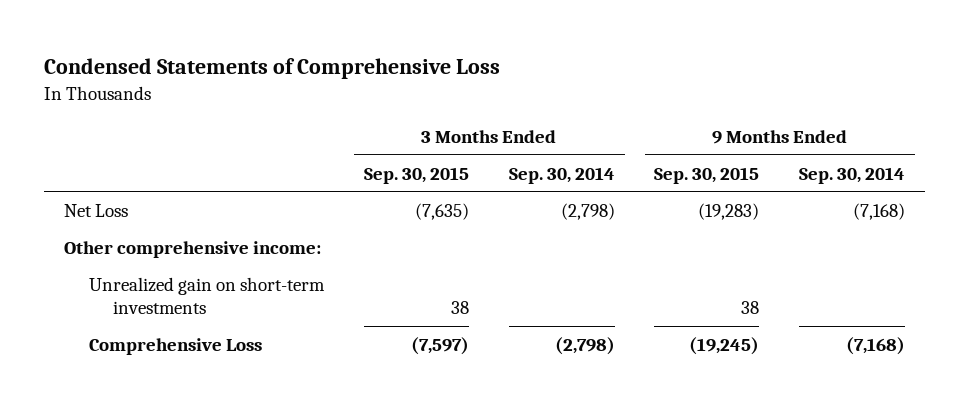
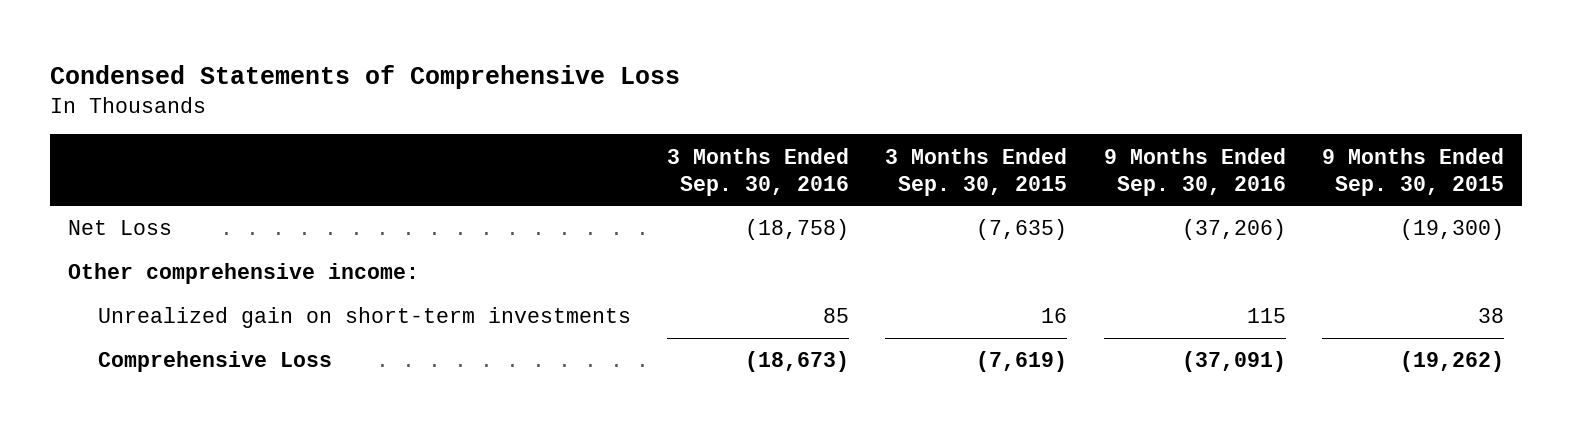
[508,166,615,184] Sep. 30, 2014 -> none
[799,166,906,184] Sep. 30, 2014 -> none
none -> [667,147,850,196] 3 Months Ended Sep. 30, 2016
none -> [1103,147,1286,196] 9 Months Ended Sep. 30, 2016
[698,202,760,220] (19,283) -> [1400,219,1505,241] (19,300)
[450,301,469,315] 38 -> [1041,308,1068,324] 16
[410,336,469,355] (7,597) -> [976,351,1068,373] (7,619)
[689,336,760,355] (19,245) -> [1400,351,1505,373] (19,262)

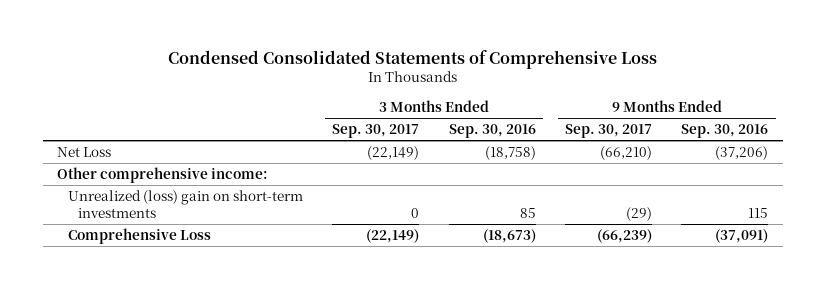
[50,64,681,89] Condensed Statements of Comprehensive Loss -> [167,49,657,69] Condensed Consolidated Statements of Comprehensive Loss
[885,147,1068,196] 3 Months Ended Sep. 30, 2015 -> none
[1322,147,1505,196] 9 Months Ended Sep. 30, 2015 -> none
none -> [332,124,420,139] Sep. 30, 2017
none -> [565,124,653,139] Sep. 30, 2017
[97,307,631,329] Unrealized gain on short-term investments -> [67,189,303,219] Unrealized (loss) gain on short-term investments

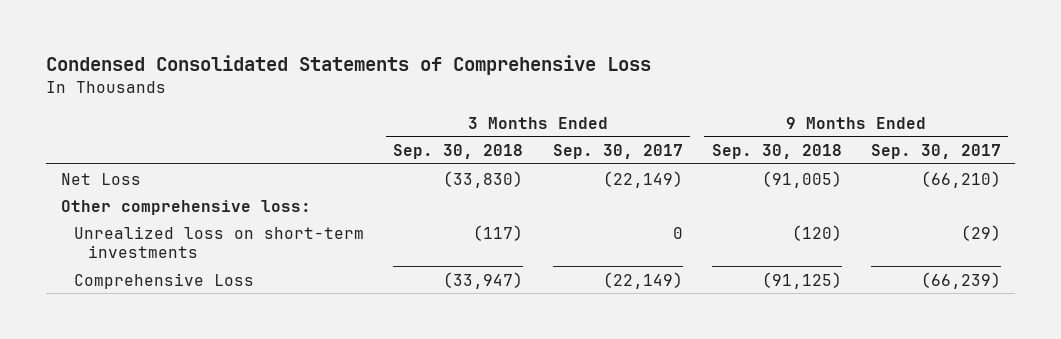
[448,124,536,139] Sep. 30, 2016 -> none
[681,124,769,139] Sep. 30, 2016 -> none
none -> [393,144,524,160] Sep. 30, 2018
none -> [711,144,842,160] Sep. 30, 2018
[57,166,269,183] Other comprehensive income: -> [60,199,311,215] Other comprehensive loss:
[67,189,303,219] Unrealized (loss) gain on short-term investments -> [74,225,365,259] Unrealized loss on short-term investments

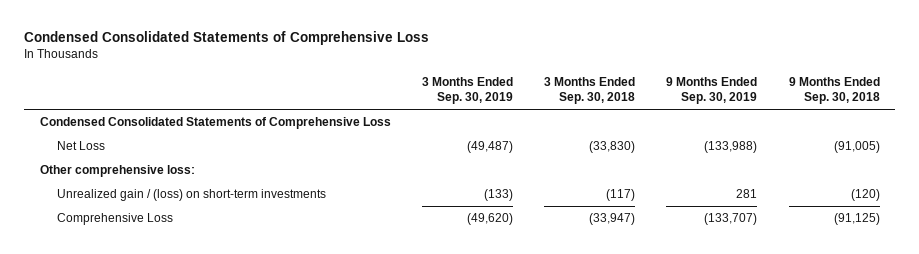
[552,144,683,160] Sep. 30, 2017 -> none
[870,144,1001,160] Sep. 30, 2017 -> none
none -> [421,77,513,105] 3 Months Ended Sep. 30, 2019
none -> [666,77,758,105] 9 Months Ended Sep. 30, 2019
none -> [39,117,391,130] Condensed Consolidated Statements of Comprehensive Loss
[74,225,365,259] Unrealized loss on short-term investments -> [56,189,326,202] Unrealized gain / (loss) on short-term investments

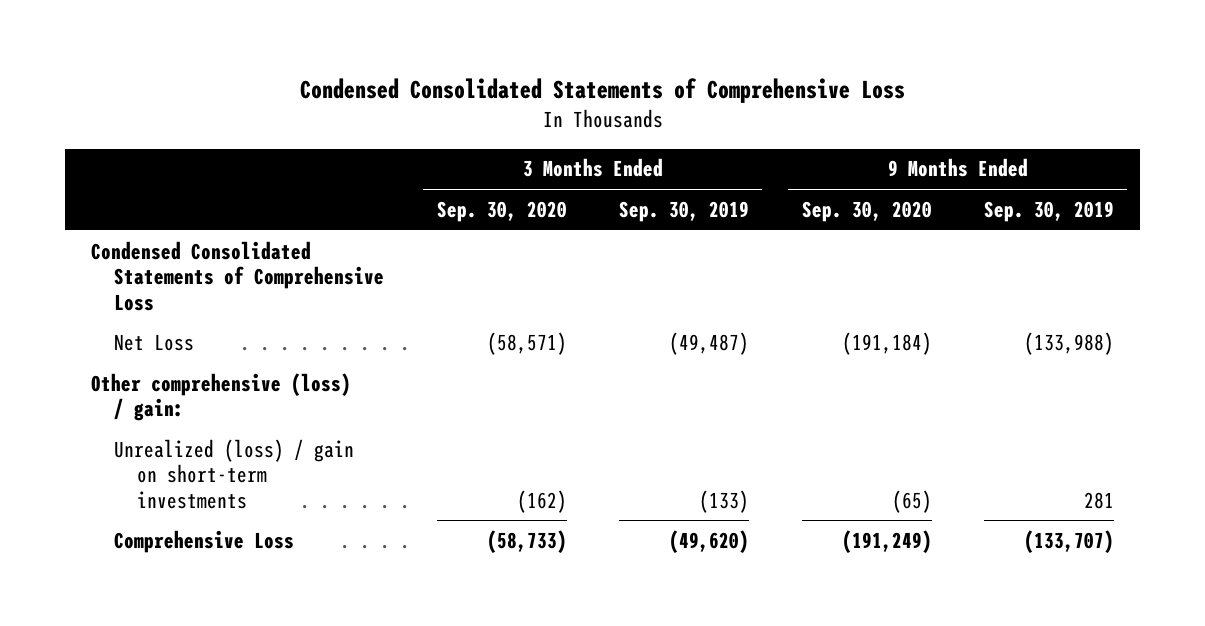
[544,77,636,105] 3 Months Ended Sep. 30, 2018 -> none
[788,77,880,105] 9 Months Ended Sep. 30, 2018 -> none
none -> [436,200,567,222] Sep. 30, 2020
none -> [801,200,932,222] Sep. 30, 2020
[39,165,195,178] Other comprehensive loss: -> [91,372,352,422] Other comprehensive (loss) / gain:
[56,189,326,202] Unrealized gain / (loss) on short-term investments -> [114,438,355,509] Unrealized (loss) / gain on short-term investments

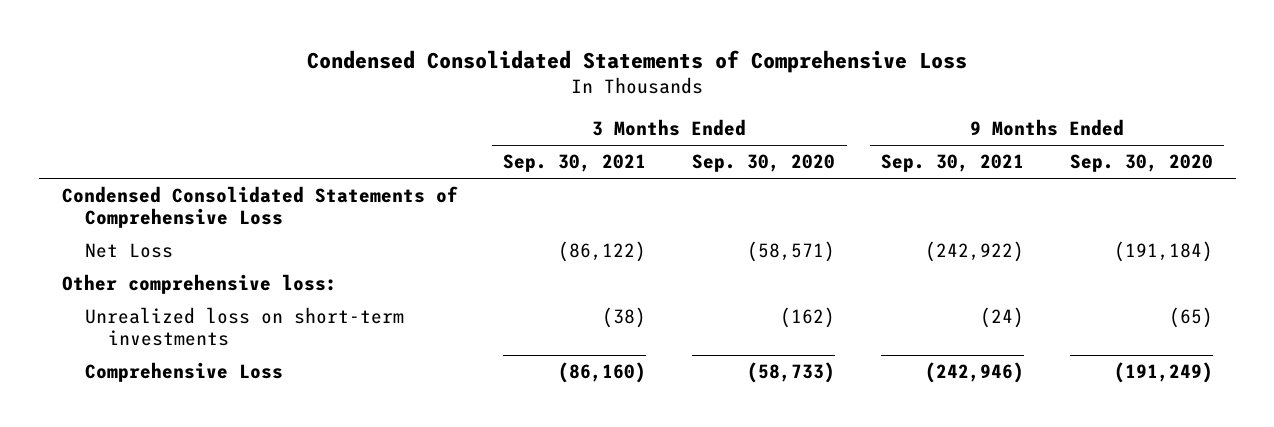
[619,200,750,222] Sep. 30, 2019 -> none
[984,200,1115,222] Sep. 30, 2019 -> none
none -> [503,154,647,173] Sep. 30, 2021
none -> [880,154,1024,173] Sep. 30, 2021
[91,372,352,422] Other comprehensive (loss) / gain: -> [61,274,337,295] Other comprehensive loss:
[114,438,355,509] Unrealized (loss) / gain on short-term investments -> [84,307,404,347] Unrealized loss on short-term investments

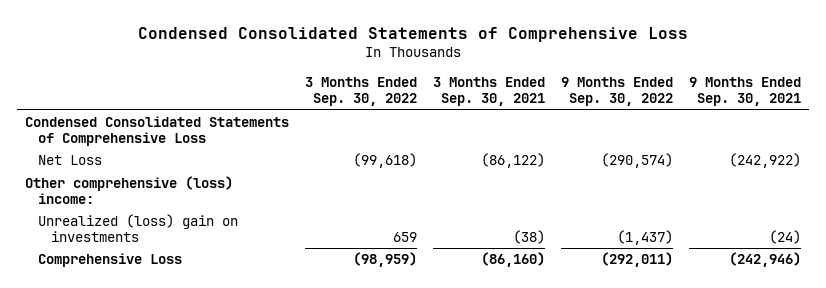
[692,154,836,173] Sep. 30, 2020 -> none
[1069,154,1213,173] Sep. 30, 2020 -> none
none -> [305,77,418,107] 3 Months Ended Sep. 30, 2022
none -> [561,77,674,107] 9 Months Ended Sep. 30, 2022
[61,274,337,295] Other comprehensive loss: -> [25,176,234,205] Other comprehensive (loss) income:
[84,307,404,347] Unrealized loss on short-term investments -> [38,214,239,243] Unrealized (loss) gain on investments

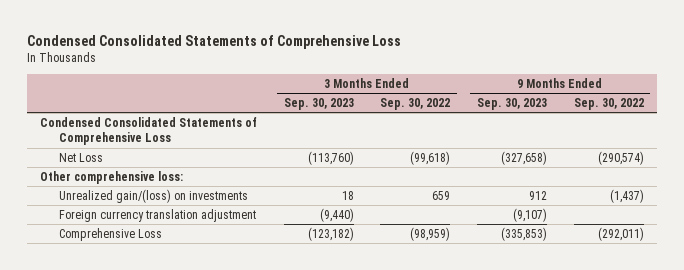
[433,77,546,107] 3 Months Ended Sep. 30, 2021 -> none
[689,77,802,107] 9 Months Ended Sep. 30, 2021 -> none
none -> [283,97,354,110] Sep. 30, 2023
none -> [477,97,548,110] Sep. 30, 2023
[25,176,234,205] Other comprehensive (loss) income: -> [40,170,184,184] Other comprehensive loss:
[38,214,239,243] Unrealized (loss) gain on investments -> [58,188,248,203] Unrealized gain/(loss) on investments
none -> [58,208,256,222] Foreign currency translation adjustment

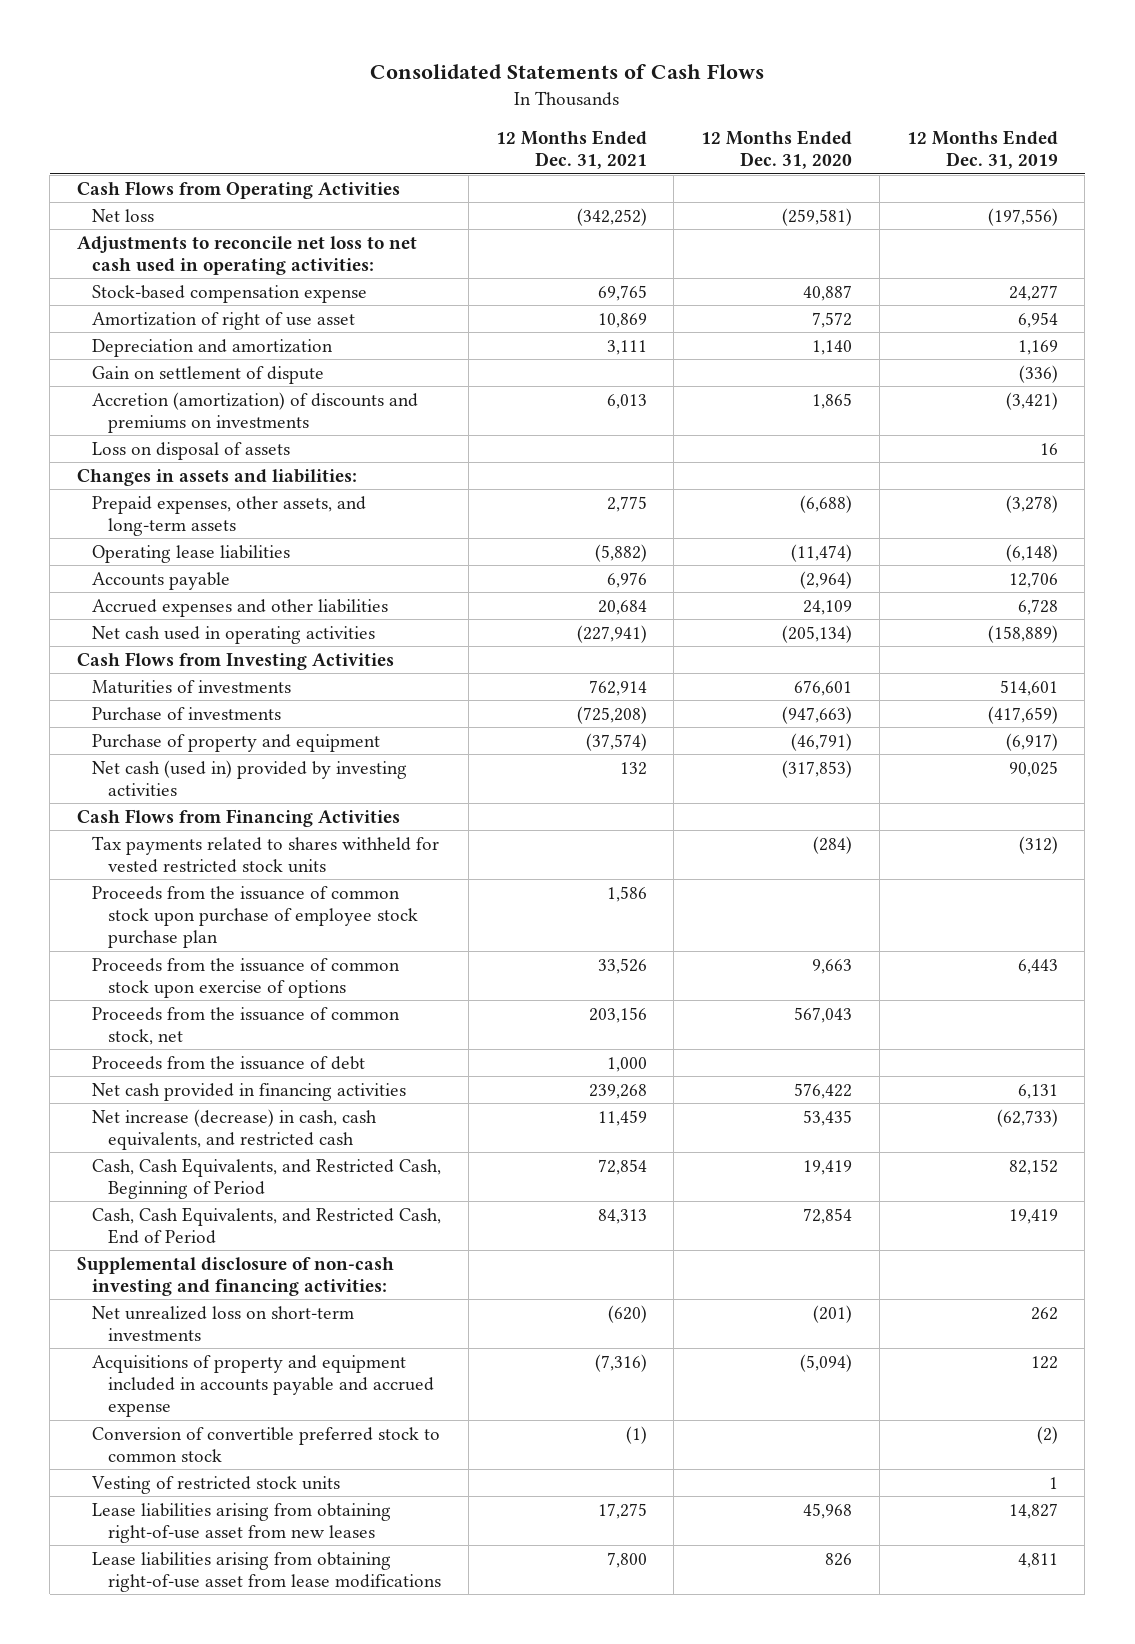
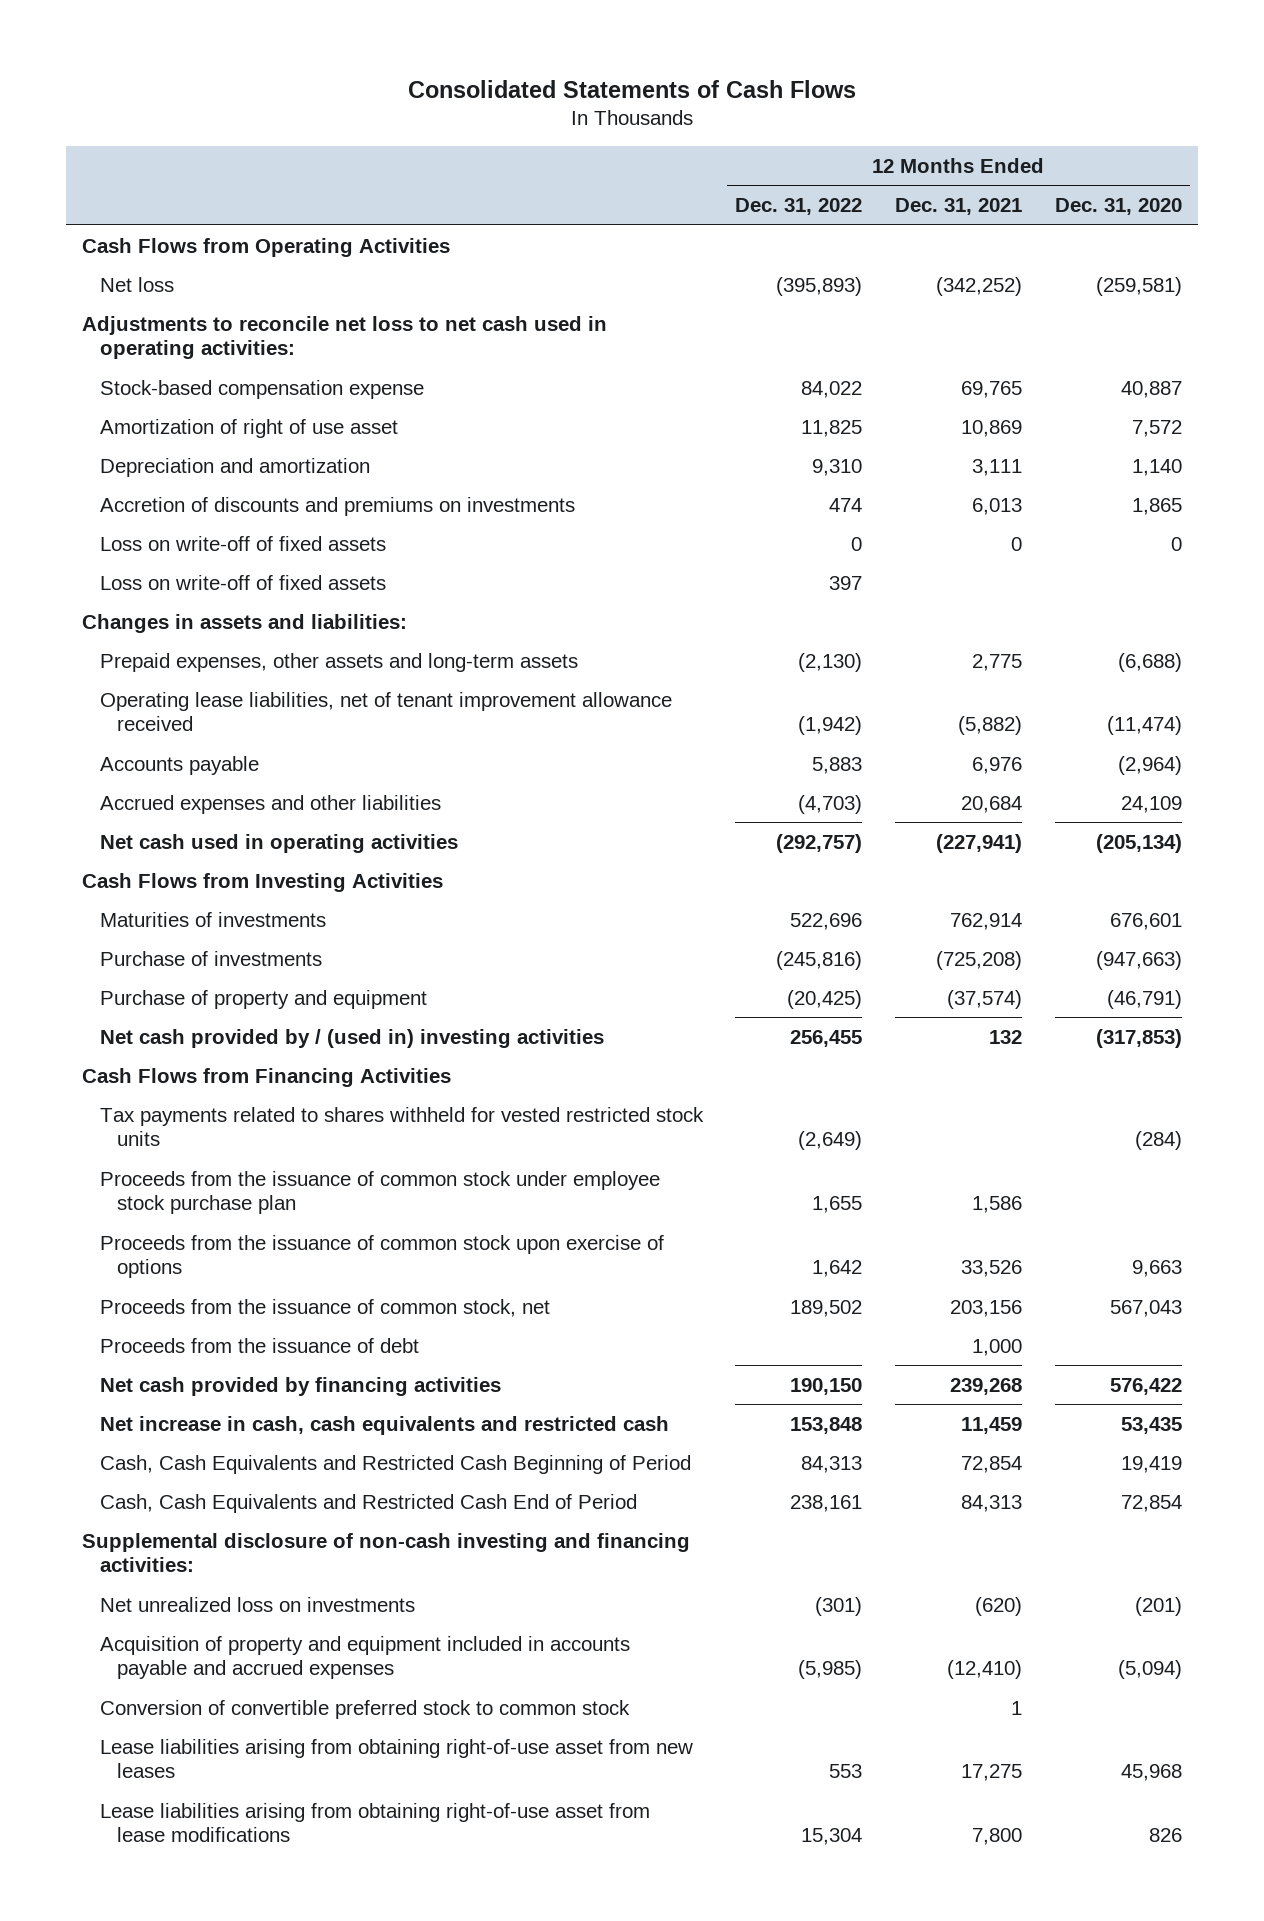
[906,129,1058,169] 12 Months Ended Dec. 31, 2019 -> none
none -> [735,198,863,216] Dec. 31, 2022
[92,365,325,384] Gain on settlement of dispute -> none
[92,391,419,433] Accretion (amortization) of discounts and premiums on investments -> [99,496,575,516] Accretion of discounts and premiums on investments
none -> [99,535,386,551] Loss on write-off of fixed assets
[92,441,291,460] Loss on disposal of assets -> [99,574,386,590] Loss on write-off of fixed assets
[92,495,367,536] Prepaid expenses, other assets, and long-term assets -> [99,652,578,672] Prepaid expenses, other assets and long-term assets
[92,544,291,563] Operating lease liabilities -> [99,691,672,731] Operating lease liabilities, net of tenant improvement allowance received
[92,759,408,796] Net cash (used in) provided by investing activities -> [99,1028,604,1048] Net cash provided by / (used in) investing activities
[92,885,418,948] Proceeds from the issuance of common stock upon purchase of employee stock purchase plan -> [99,1170,660,1214] Proceeds from the issuance of common stock under employee stock purchase plan
[92,1082,407,1101] Net cash provided in financing activities -> [99,1376,501,1396] Net cash provided by financing activities
[92,1108,378,1150] Net increase (decrease) in cash, cash equivalents, and restricted cash -> [99,1415,669,1435] Net increase in cash, cash equivalents and restricted cash
[92,1157,442,1199] Cash, Cash Equivalents, and Restricted Cash, Beginning of Period -> [99,1454,691,1474] Cash, Cash Equivalents and Restricted Cash Beginning of Period
[92,1206,442,1244] Cash, Cash Equivalents, and Restricted Cash, End of Period -> [99,1493,637,1513] Cash, Cash Equivalents and Restricted Cash End of Period
[91,1475,341,1494] Vesting of restricted stock units -> none
[92,1305,355,1341] Net unrealized loss on short-term investments -> [99,1596,415,1612] Net unrealized loss on investments
[92,1354,434,1417] Acquisitions of property and equipment included in accounts payable and accrued expense -> [99,1635,630,1679] Acquisition of property and equipment included in accounts payable and accrued expenses
[594,1353,647,1372] (7,316) -> [946,1659,1022,1679] (12,410)
[625,1425,647,1444] (1) -> [1010,1700,1022,1715] 1

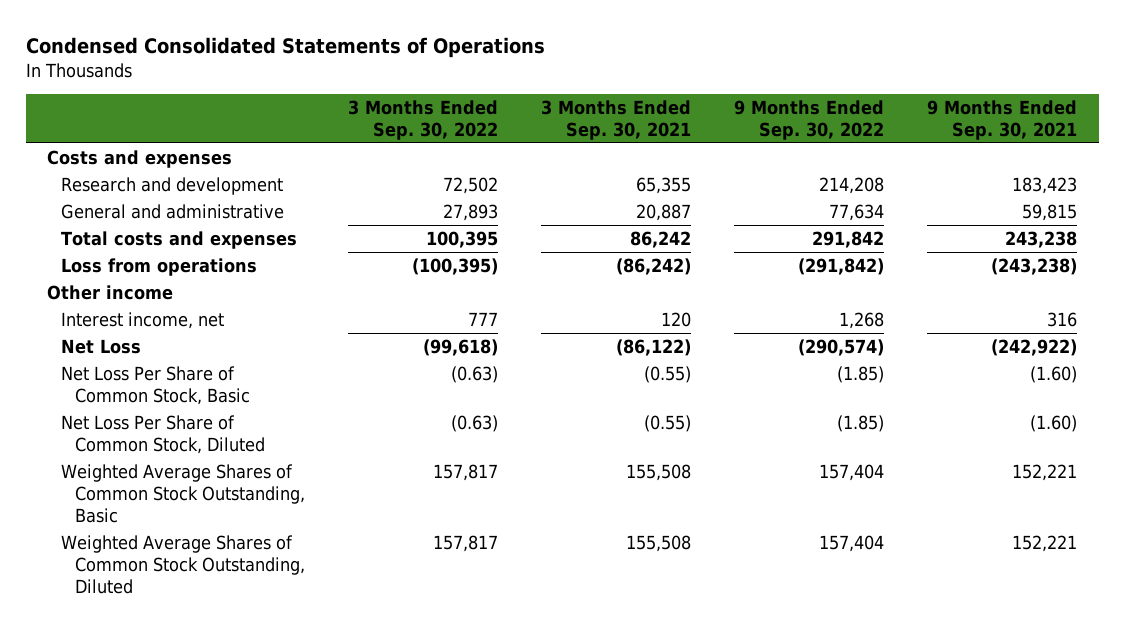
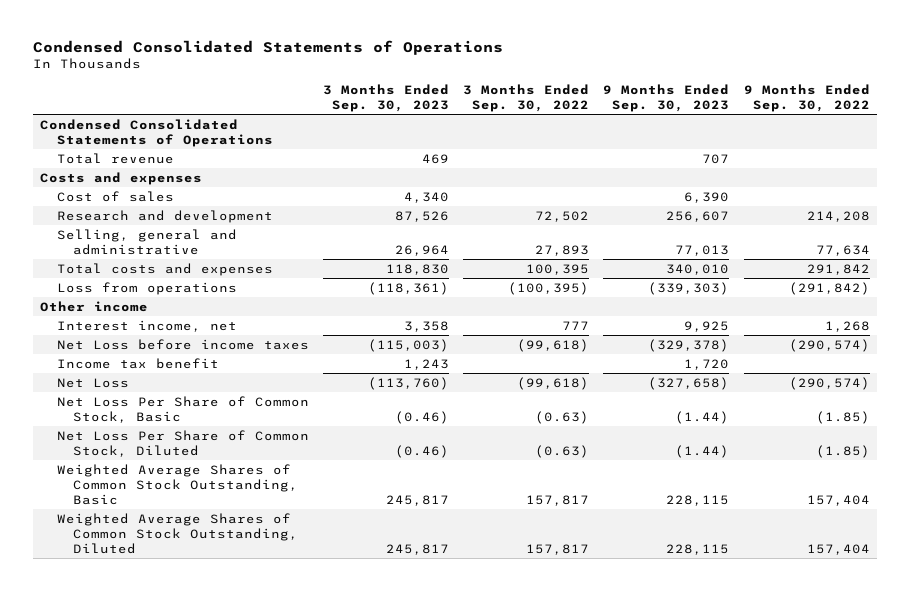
[540,99,691,140] 3 Months Ended Sep. 30, 2021 -> none
[927,99,1078,140] 9 Months Ended Sep. 30, 2021 -> none
none -> [322,83,449,112] 3 Months Ended Sep. 30, 2023
none -> [603,83,730,112] 9 Months Ended Sep. 30, 2023
none -> [40,118,273,147] Condensed Consolidated Statements of Operations
none -> [56,152,174,164] Total revenue
none -> [56,190,174,202] Cost of sales
[60,203,284,219] General and administrative -> [56,228,237,255] Selling, general and administrative
none -> [56,338,309,350] Net Loss before income taxes
none -> [56,357,219,369] Income tax benefit

